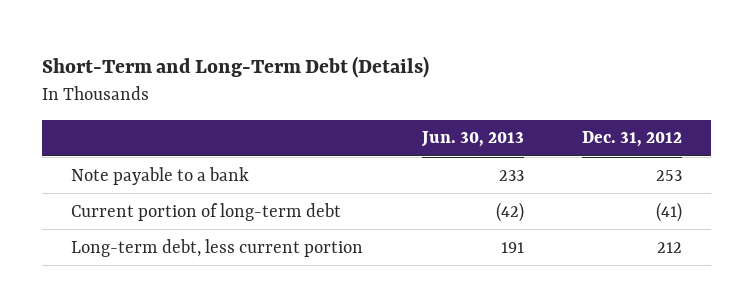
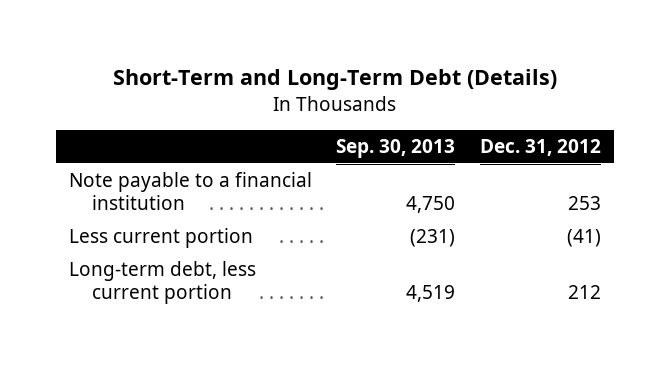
[420,131,524,148] Jun. 30, 2013 -> none
none -> [336,139,456,159] Sep. 30, 2013
[71,166,250,185] Note payable to a bank -> [68,172,312,210] Note payable to a financial institution
[71,202,342,221] Current portion of long-term debt -> [68,228,253,249] Less current portion

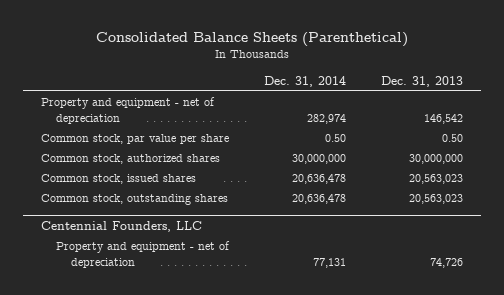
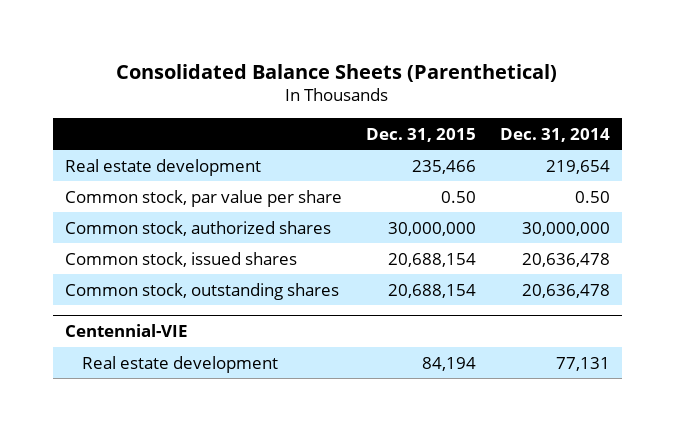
[381,75,464,87] Dec. 31, 2013 -> none
none -> [365,127,476,142] Dec. 31, 2015
[41,97,216,124] Property and equipment - net of depreciation -> none
none -> [64,158,261,176] Real estate development
[41,221,203,233] Centennial Founders, LLC -> [64,324,188,338] Centennial-VIE
[56,241,231,268] Property and equipment - net of depreciation -> [81,355,278,373] Real estate development

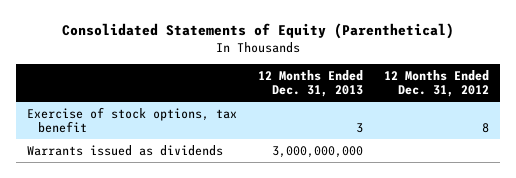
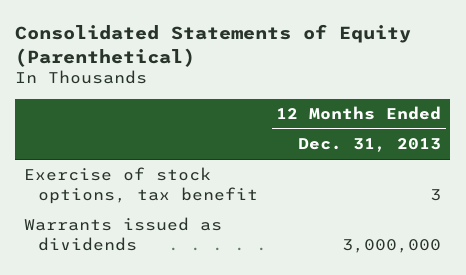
[384,69,490,98] 12 Months Ended Dec. 31, 2012 -> none
[272,145,364,158] 3,000,000,000 -> [342,239,442,254] 3,000,000

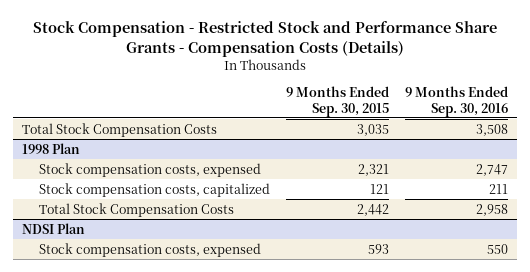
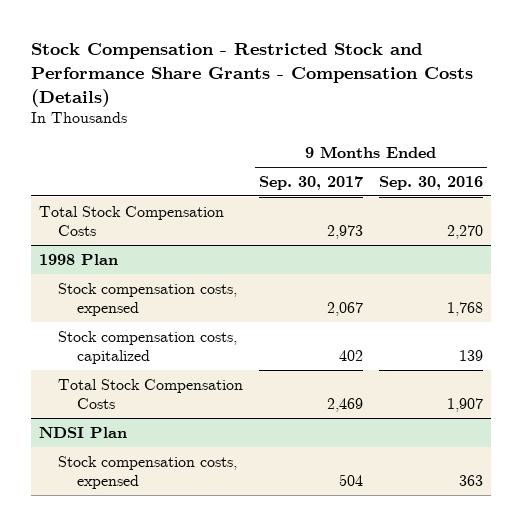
[286,86,390,117] 9 Months Ended Sep. 30, 2015 -> none
none -> [259,175,364,190] Sep. 30, 2017
[476,123,509,136] 3,508 -> [447,225,484,240] 2,270
[476,163,509,176] 2,747 -> [447,302,484,317] 1,768
[489,183,509,194] 211 -> [459,350,484,362] 139
[476,203,509,216] 2,958 -> [447,398,484,413] 1,907
[487,243,509,254] 550 -> [459,475,484,487] 363

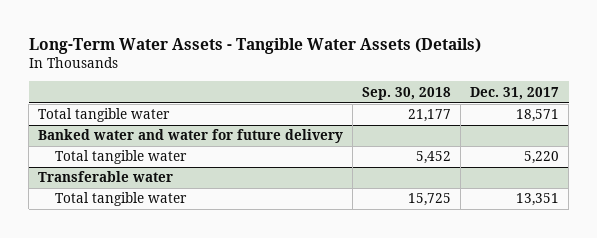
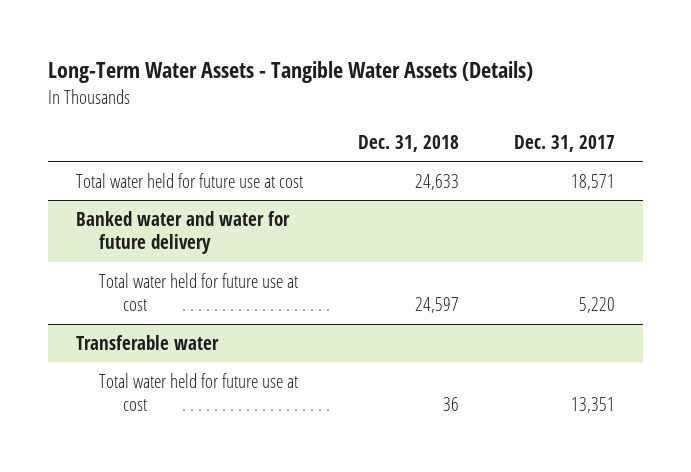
[362,86,452,100] Sep. 30, 2018 -> none
none -> [358,134,460,152] Dec. 31, 2018
[38,108,171,123] Total tangible water -> [75,172,303,188] Total water held for future use at cost
[55,150,188,165] Total tangible water -> [99,272,299,312] Total water held for future use at cost
[55,192,188,207] Total tangible water -> [99,372,299,412] Total water held for future use at cost

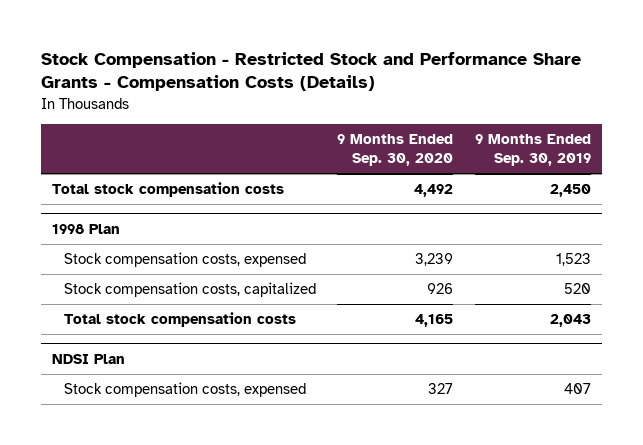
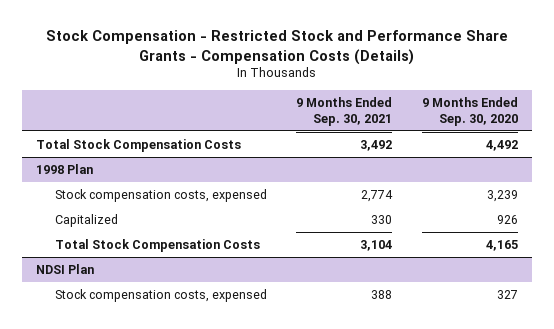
[474,133,591,167] 9 Months Ended Sep. 30, 2019 -> none
none -> [296,96,393,126] 9 Months Ended Sep. 30, 2021
[52,182,285,198] Total stock compensation costs -> [36,138,242,152] Total Stock Compensation Costs
[63,282,316,298] Stock compensation costs, capitalized -> [55,213,119,227] Capitalized
[63,312,296,328] Total stock compensation costs -> [55,238,261,252] Total Stock Compensation Costs

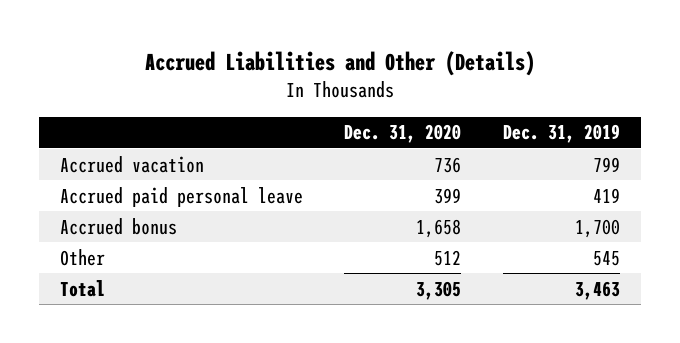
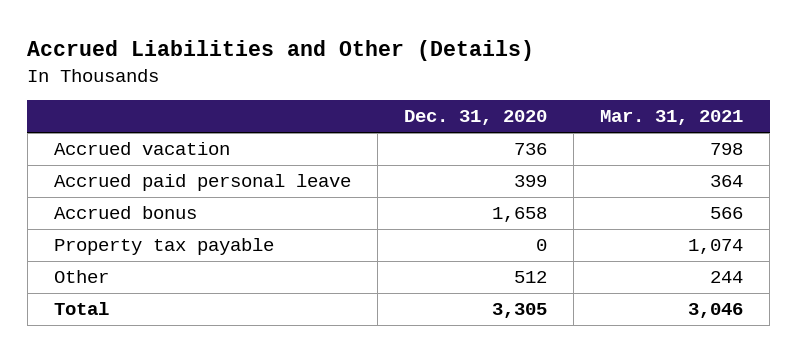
[503,124,621,144] Dec. 31, 2019 -> none
none -> [600,110,744,126] Mar. 31, 2021
none -> [53,238,274,256] Property tax payable

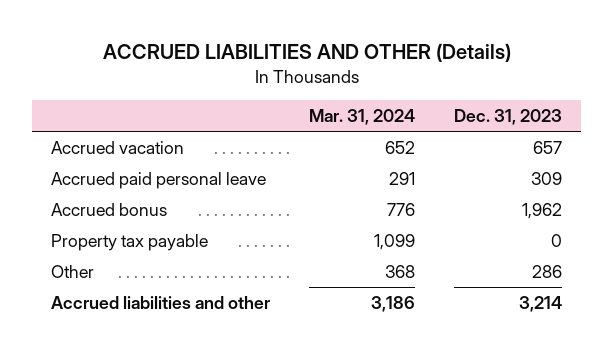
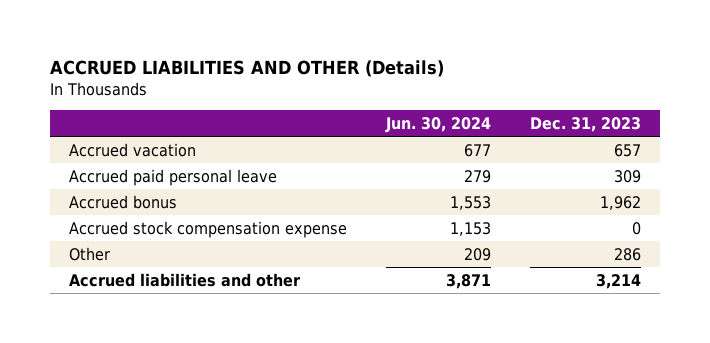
[309,109,416,126] Mar. 31, 2024 -> none
none -> [384,116,491,133] Jun. 30, 2024
[51,234,209,252] Property tax payable -> none
none -> [69,220,348,238] Accrued stock compensation expense

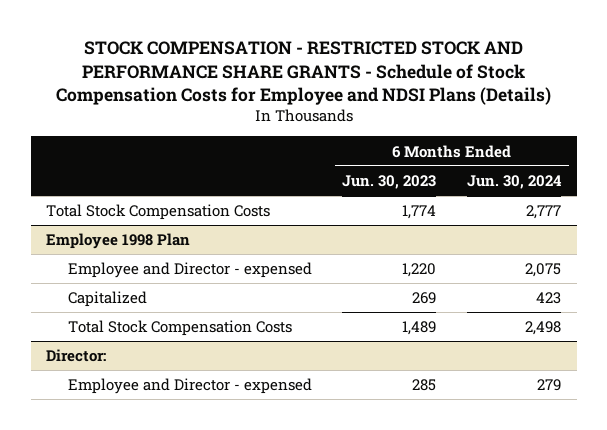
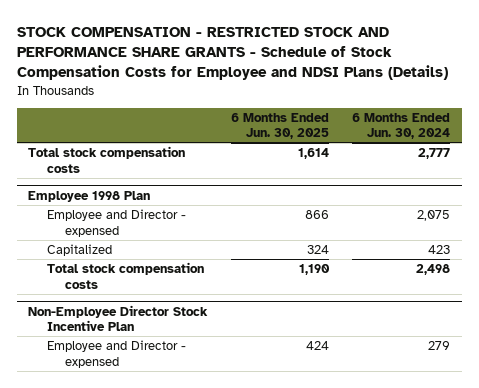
[342,174,437,189] Jun. 30, 2023 -> none
none -> [230,112,329,140] 6 Months Ended Jun. 30, 2025
[46,204,271,221] Total Stock Compensation Costs -> [28,146,186,173] Total stock compensation costs
[67,320,292,337] Total Stock Compensation Costs -> [46,262,204,289] Total stock compensation costs
[46,349,107,363] Director: -> [28,304,209,332] Non-Employee Director Stock Incentive Plan

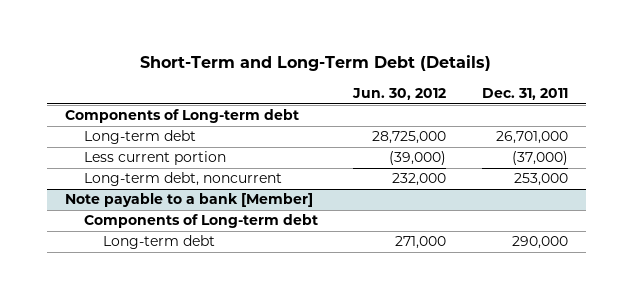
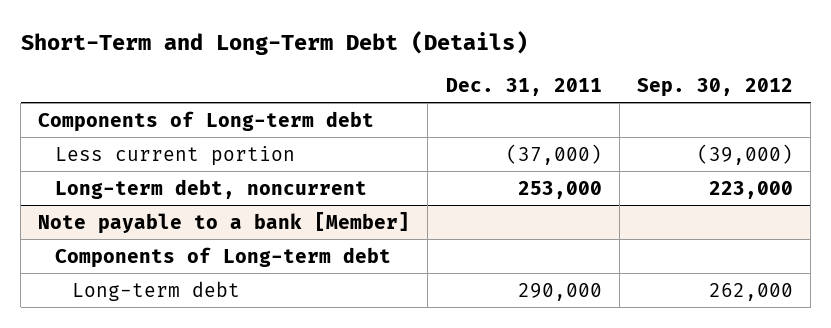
[352,87,447,100] Jun. 30, 2012 -> none
none -> [637,78,794,98] Sep. 30, 2012
[83,130,196,145] Long-term debt -> none

